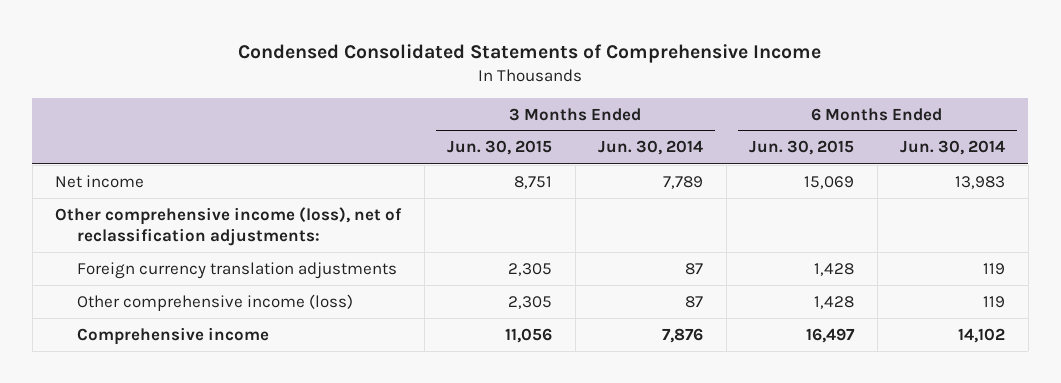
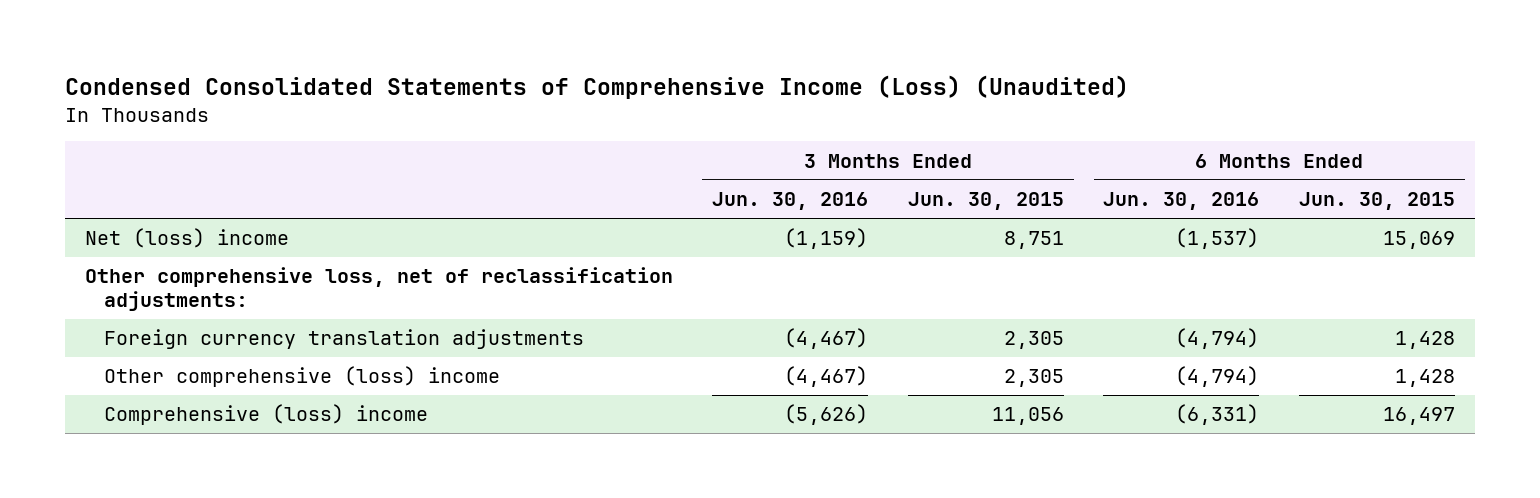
[238,44,822,64] Condensed Consolidated Statements of Comprehensive Income -> [64,75,1129,100] Condensed Consolidated Statements of Comprehensive Income (Loss) (Unaudited)
[598,140,704,156] Jun. 30, 2014 -> none
[900,140,1006,156] Jun. 30, 2014 -> none
none -> [712,192,869,211] Jun. 30, 2016
none -> [1103,192,1260,211] Jun. 30, 2016
[55,174,145,188] Net income -> [84,228,289,249] Net (loss) income
[55,206,403,246] Other comprehensive income (loss), net of reclassification adjustments: -> [84,267,673,312] Other comprehensive loss, net of reclassification adjustments:
[76,293,353,311] Other comprehensive income (loss) -> [104,366,501,388] Other comprehensive (loss) income
[76,326,269,345] Comprehensive income -> [104,404,429,426] Comprehensive (loss) income

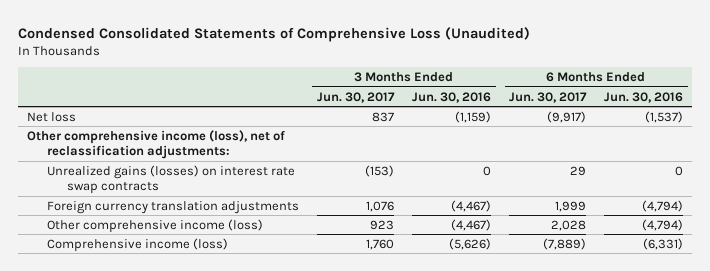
[64,75,1129,100] Condensed Consolidated Statements of Comprehensive Income (Loss) (Unaudited) -> [17,26,530,42] Condensed Consolidated Statements of Comprehensive Loss (Unaudited)
[907,192,1064,211] Jun. 30, 2015 -> none
[1299,192,1456,211] Jun. 30, 2015 -> none
none -> [316,91,395,103] Jun. 30, 2017
none -> [509,91,588,103] Jun. 30, 2017
[84,228,289,249] Net (loss) income -> [26,111,76,122] Net loss
[84,267,673,312] Other comprehensive loss, net of reclassification adjustments: -> [26,129,285,159] Other comprehensive income (loss), net of reclassification adjustments:
none -> [46,164,295,194] Unrealized gains (losses) on interest rate swap contracts
[104,366,501,388] Other comprehensive (loss) income -> [46,218,263,233] Other comprehensive income (loss)
[104,404,429,426] Comprehensive (loss) income -> [46,237,228,252] Comprehensive income (loss)

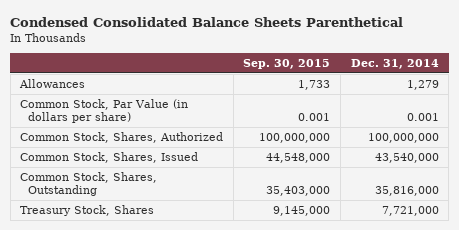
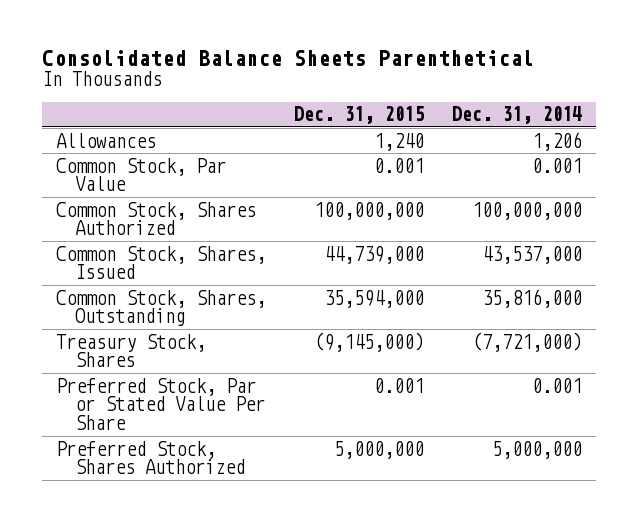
[10,17,404,28] Condensed Consolidated Balance Sheets Parenthetical -> [41,49,534,66] Consolidated Balance Sheets Parenthetical
[243,58,331,69] Sep. 30, 2015 -> none
none -> [294,106,425,125] Dec. 31, 2015
[406,79,439,90] 1,279 -> [532,131,583,151] 1,206
[20,98,189,124] Common Stock, Par Value (in dollars per share) -> [56,157,227,192] Common Stock, Par Value
[20,131,224,143] Common Stock, Shares, Authorized -> [56,201,257,236] Common Stock, Shares Authorized
[374,152,439,163] 43,540,000 -> [482,245,583,264] 43,537,000
[381,205,439,216] 7,721,000 -> [472,331,583,352] (7,721,000)
none -> [56,377,265,431] Preferred Stock, Par or Stated Value Per Share
none -> [56,440,245,475] Preferred Stock, Shares Authorized

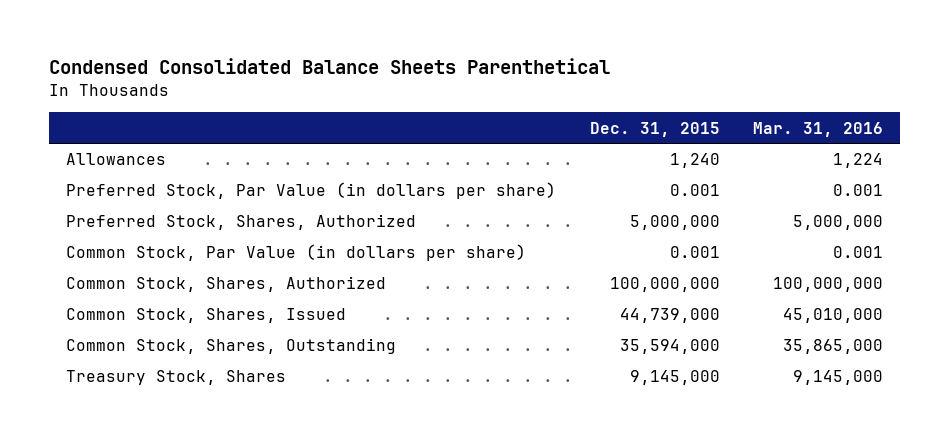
[41,49,534,66] Consolidated Balance Sheets Parenthetical -> [49,58,611,75] Condensed Consolidated Balance Sheets Parenthetical
[452,106,583,125] Dec. 31, 2014 -> none
none -> [753,121,884,137] Mar. 31, 2016
none -> [65,182,556,200] Preferred Stock, Par Value (in dollars per share)
none -> [65,214,416,231] Preferred Stock, Shares, Authorized
[56,157,227,192] Common Stock, Par Value -> [65,244,526,262] Common Stock, Par Value (in dollars per share)
[56,201,257,236] Common Stock, Shares Authorized -> [65,276,386,293] Common Stock, Shares, Authorized
[56,377,265,431] Preferred Stock, Par or Stated Value Per Share -> none
[56,440,245,475] Preferred Stock, Shares Authorized -> none
[314,331,425,352] (9,145,000) -> [629,370,720,386] 9,145,000

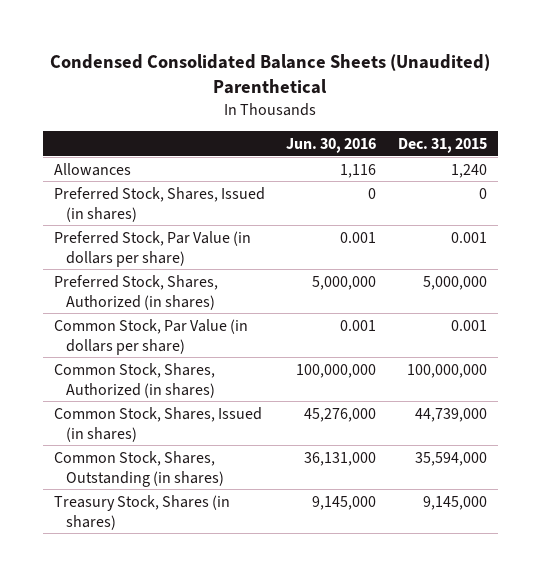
[49,58,611,75] Condensed Consolidated Balance Sheets Parenthetical -> [50,53,491,95] Condensed Consolidated Balance Sheets (Unaudited) Parenthetical
[753,121,884,137] Mar. 31, 2016 -> none
none -> [286,137,377,153] Jun. 30, 2016
none -> [53,186,265,222] Preferred Stock, Shares, Issued (in shares)
[65,214,416,231] Preferred Stock, Shares, Authorized -> [53,274,218,310] Preferred Stock, Shares, Authorized (in shares)
[65,276,386,293] Common Stock, Shares, Authorized -> [53,362,216,398] Common Stock, Shares, Authorized (in shares)
[65,308,346,324] Common Stock, Shares, Issued -> [53,406,262,442] Common Stock, Shares, Issued (in shares)
[65,338,396,355] Common Stock, Shares, Outstanding -> [53,450,225,487] Common Stock, Shares, Outstanding (in shares)
[65,370,286,386] Treasury Stock, Shares -> [53,494,230,530] Treasury Stock, Shares (in shares)

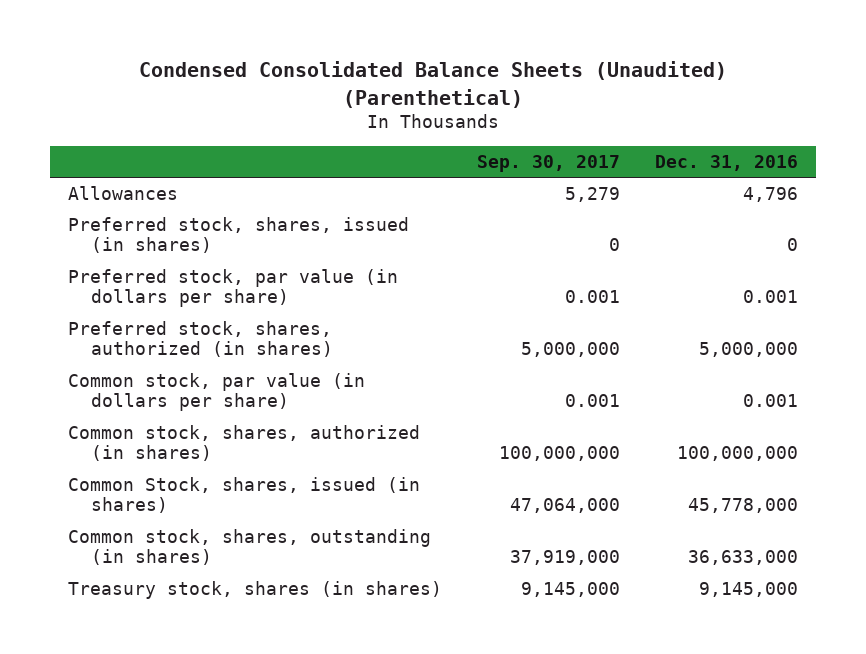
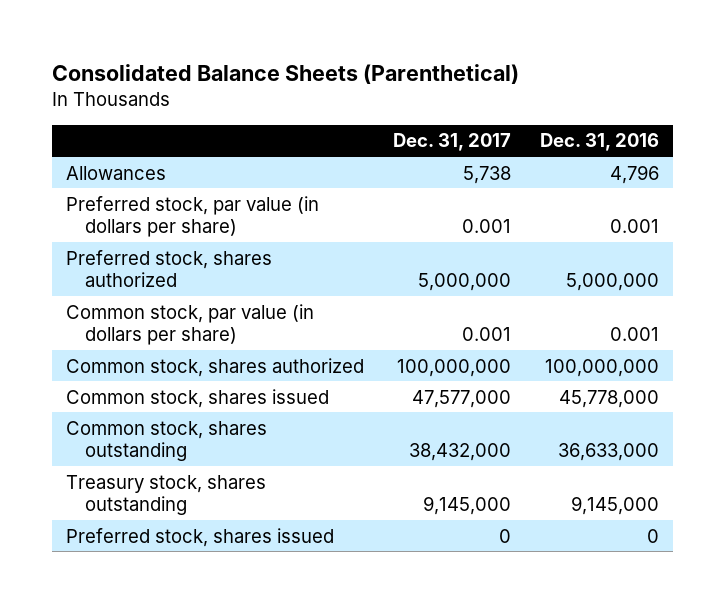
[139,61,728,108] Condensed Consolidated Balance Sheets (Unaudited) (Parenthetical) -> [51,63,519,84] Consolidated Balance Sheets (Parenthetical)
[477,154,621,172] Sep. 30, 2017 -> none
none -> [392,133,511,152] Dec. 31, 2017
[67,217,409,254] Preferred stock, shares, issued (in shares) -> none
[67,321,333,358] Preferred stock, shares, authorized (in shares) -> [65,249,272,288] Preferred stock, shares authorized
[67,425,420,462] Common stock, shares, authorized (in shares) -> [65,357,364,377] Common stock, shares authorized
[67,477,420,514] Common Stock, shares, issued (in shares) -> [65,388,329,408] Common stock, shares issued
[67,529,431,566] Common stock, shares, outstanding (in shares) -> [65,420,267,462] Common stock, shares outstanding
[67,581,442,600] Treasury stock, shares (in shares) -> [65,474,266,516] Treasury stock, shares outstanding
none -> [65,527,334,547] Preferred stock, shares issued

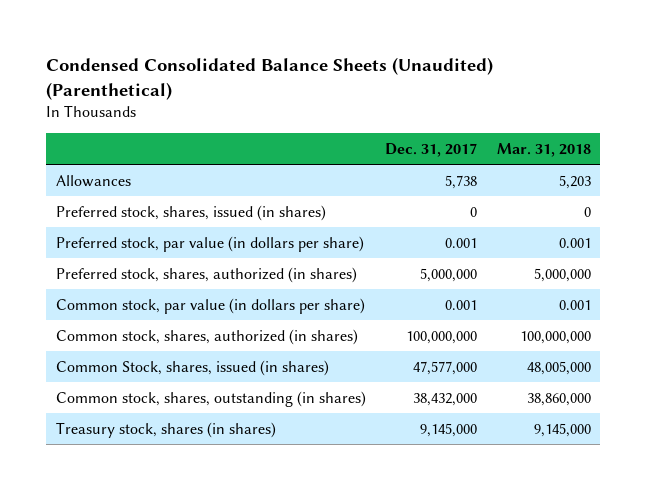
[51,63,519,84] Consolidated Balance Sheets (Parenthetical) -> [46,56,494,100] Condensed Consolidated Balance Sheets (Unaudited) (Parenthetical)
[539,133,659,152] Dec. 31, 2016 -> none
none -> [496,142,591,157] Mar. 31, 2018
none -> [55,204,326,221] Preferred stock, shares, issued (in shares)
[65,249,272,288] Preferred stock, shares authorized -> [55,266,357,283] Preferred stock, shares, authorized (in shares)
[65,527,334,547] Preferred stock, shares issued -> none
[65,357,364,377] Common stock, shares authorized -> [55,328,358,345] Common stock, shares, authorized (in shares)
[65,388,329,408] Common stock, shares issued -> [55,359,329,376] Common Stock, shares, issued (in shares)
[65,420,267,462] Common stock, shares outstanding -> [55,390,366,407] Common stock, shares, outstanding (in shares)
[65,474,266,516] Treasury stock, shares outstanding -> [55,421,276,438] Treasury stock, shares (in shares)

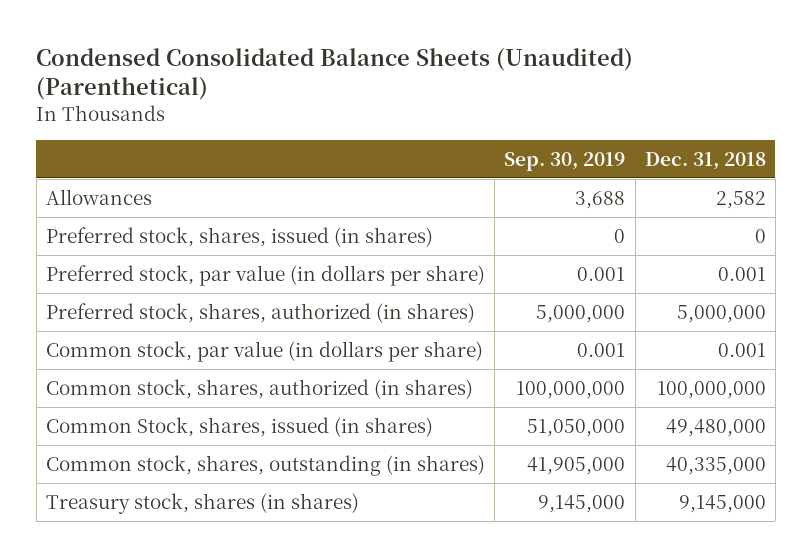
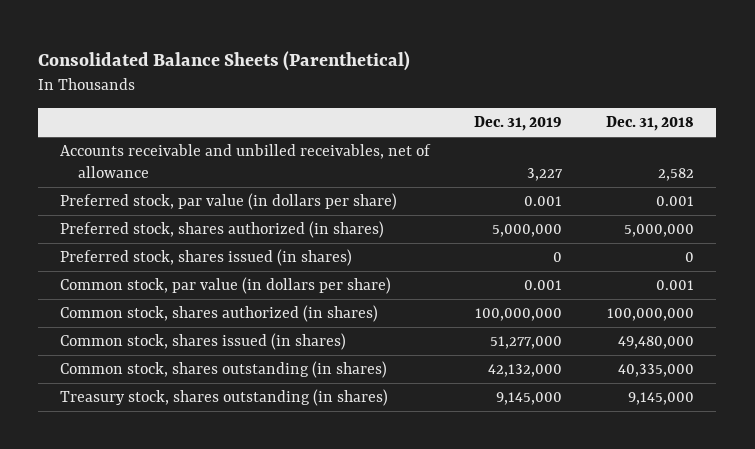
[36,47,634,101] Condensed Consolidated Balance Sheets (Unaudited) (Parenthetical) -> [38,51,411,72] Consolidated Balance Sheets (Parenthetical)
[504,151,626,171] Sep. 30, 2019 -> none
none -> [474,116,563,132] Dec. 31, 2019
[46,226,434,247] Preferred stock, shares, issued (in shares) -> none
[46,188,153,205] Allowances -> [60,144,432,178] Accounts receivable and unbilled receivables, net of allowance
[46,302,476,323] Preferred stock, shares, authorized (in shares) -> [60,221,385,239] Preferred stock, shares authorized (in shares)
none -> [60,249,353,267] Preferred stock, shares issued (in shares)
[46,378,474,399] Common stock, shares, authorized (in shares) -> [60,305,379,323] Common stock, shares authorized (in shares)
[46,416,434,437] Common Stock, shares, issued (in shares) -> [60,333,347,351] Common stock, shares issued (in shares)
[46,454,486,476] Common stock, shares, outstanding (in shares) -> [60,361,388,379] Common stock, shares outstanding (in shares)
[46,492,360,514] Treasury stock, shares (in shares) -> [60,389,389,407] Treasury stock, shares outstanding (in shares)

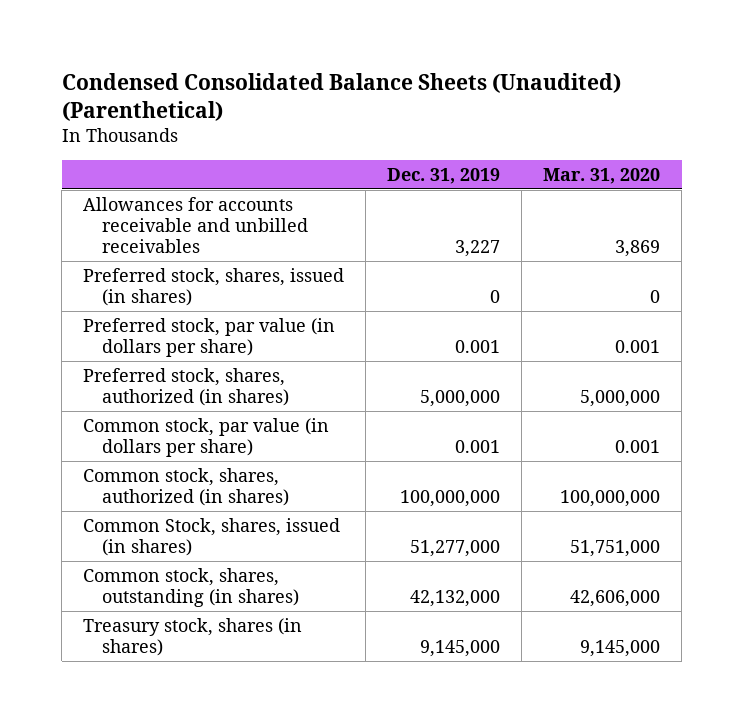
[38,51,411,72] Consolidated Balance Sheets (Parenthetical) -> [61,72,621,121] Condensed Consolidated Balance Sheets (Unaudited) (Parenthetical)
[606,116,695,132] Dec. 31, 2018 -> none
none -> [543,167,661,184] Mar. 31, 2020
[60,144,432,178] Accounts receivable and unbilled receivables, net of allowance -> [83,196,308,253] Allowances for accounts receivable and unbilled receivables
none -> [83,267,345,306] Preferred stock, shares, issued (in shares)
[60,249,353,267] Preferred stock, shares issued (in shares) -> none
[60,221,385,239] Preferred stock, shares authorized (in shares) -> [83,367,289,406] Preferred stock, shares, authorized (in shares)
[60,305,379,323] Common stock, shares authorized (in shares) -> [83,467,289,506] Common stock, shares, authorized (in shares)
[60,333,347,351] Common stock, shares issued (in shares) -> [83,517,341,556] Common Stock, shares, issued (in shares)
[60,361,388,379] Common stock, shares outstanding (in shares) -> [83,567,299,607] Common stock, shares, outstanding (in shares)
[60,389,389,407] Treasury stock, shares outstanding (in shares) -> [83,617,303,656] Treasury stock, shares (in shares)

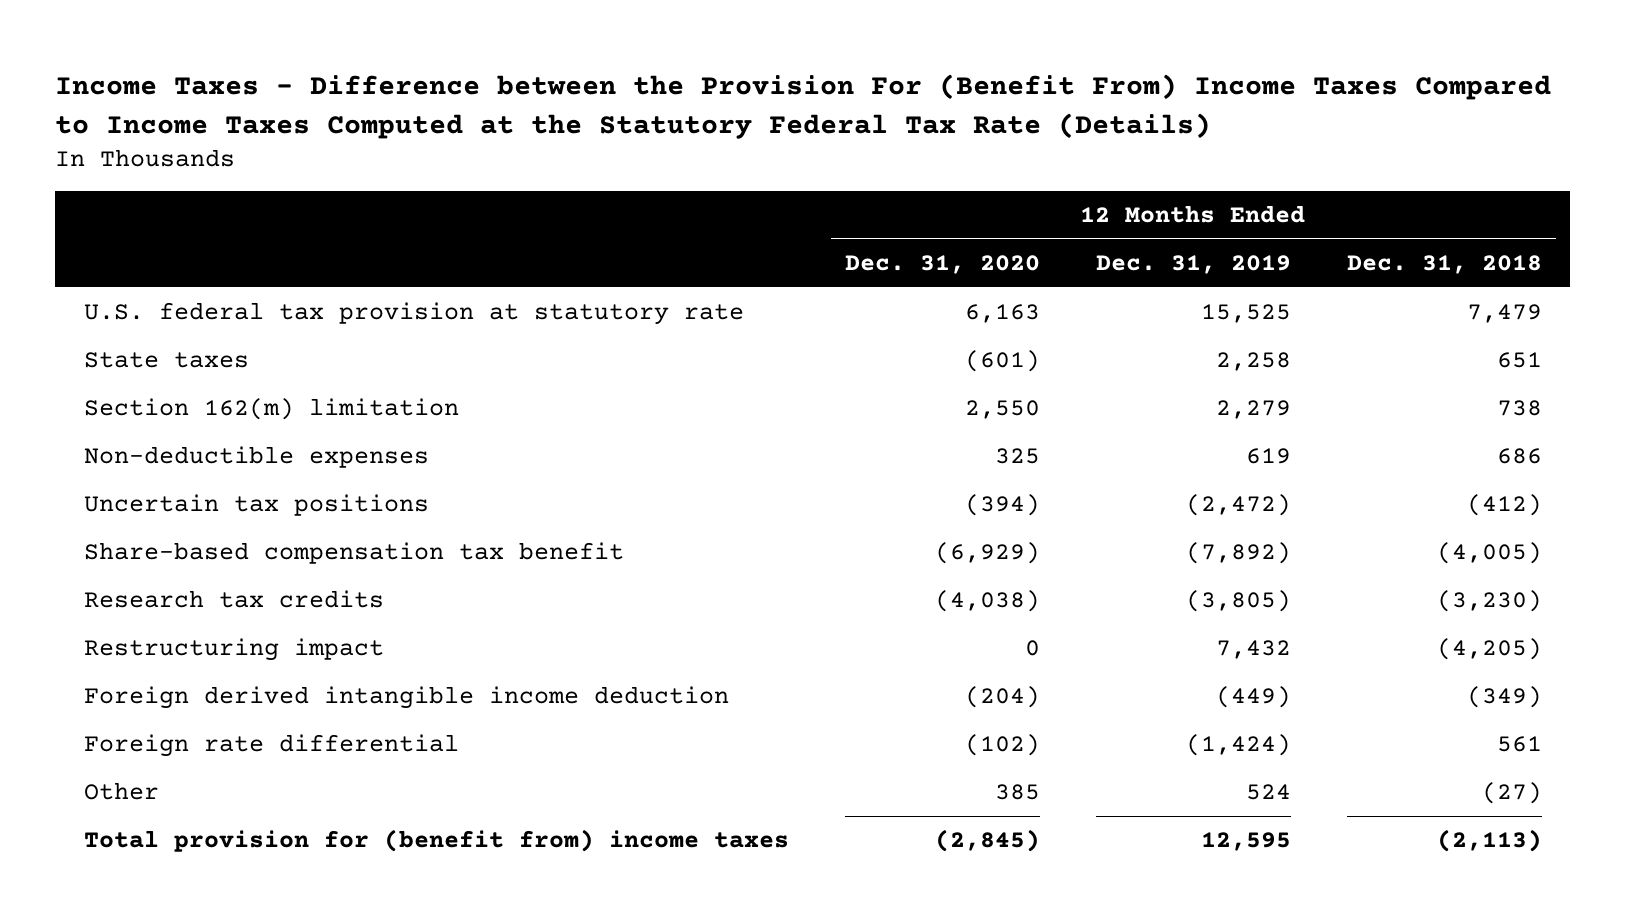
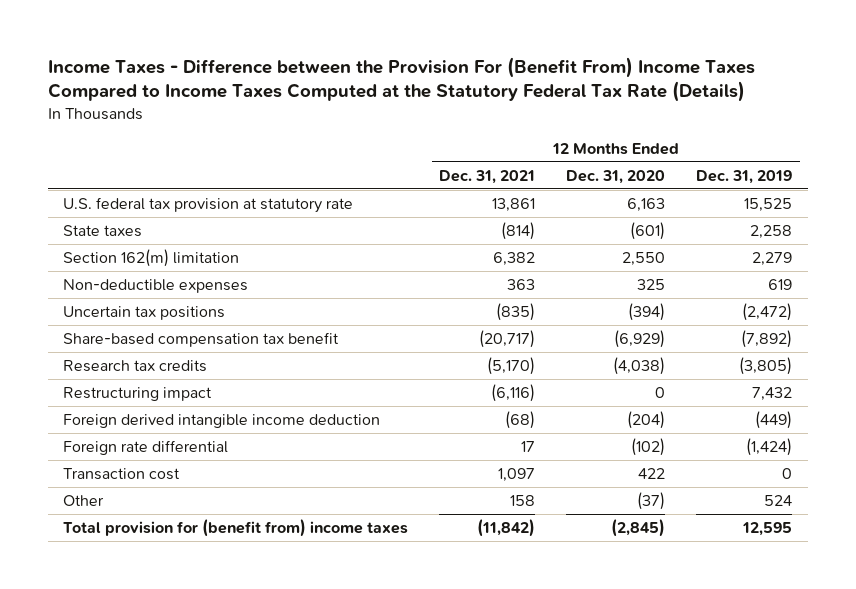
[1347,255,1543,275] Dec. 31, 2018 -> none
none -> [439,169,536,184] Dec. 31, 2021
none -> [63,468,181,481] Transaction cost
[994,784,1040,801] 385 -> [637,492,666,511] (37)

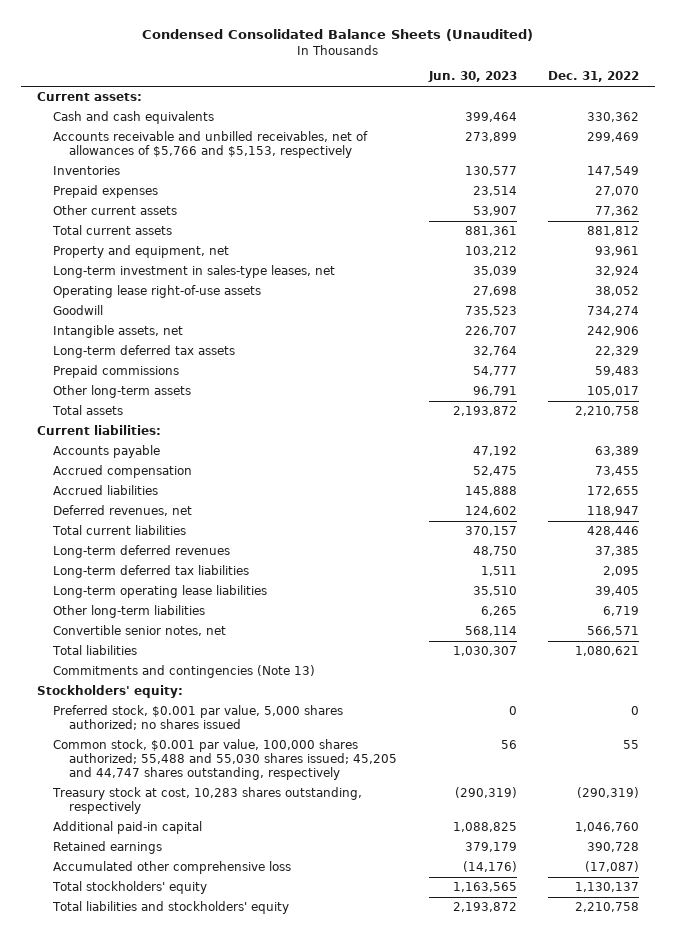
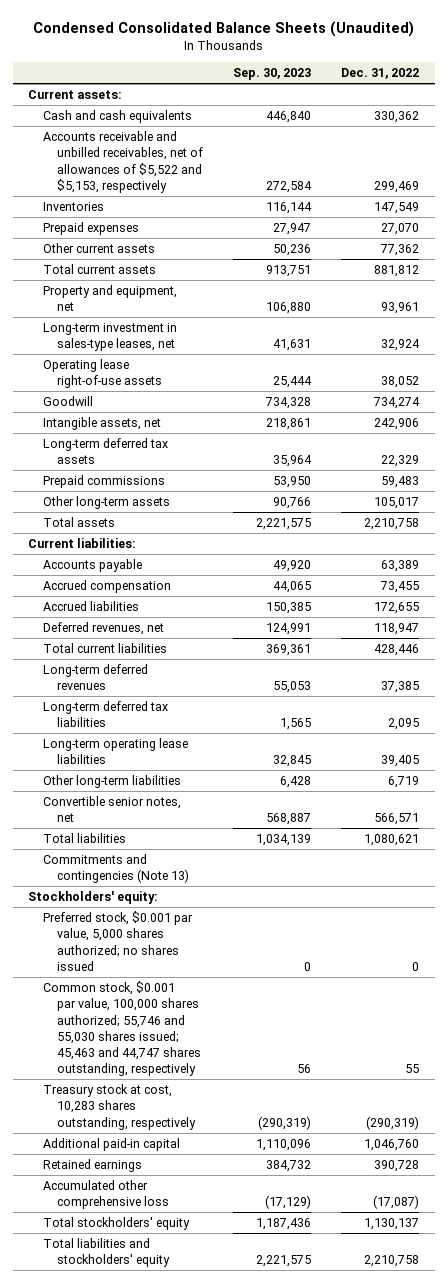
[427,71,517,83] Jun. 30, 2023 -> none
none -> [233,68,312,81] Sep. 30, 2023
[52,131,368,159] Accounts receivable and unbilled receivables, net of allowances of $5,766 and $5,153, respectively -> [42,130,203,193] Accounts receivable and unbilled receivables, net of allowances of $5,522 and $5,153, respectively
[52,739,397,781] Common stock, $0.001 par value, 100,000 shares authorized; 55,488 and 55,030 shares issued; 45,205 and 44,747 shares outstanding, respectively -> [42,980,201,1077] Common stock, $0.001 par value, 100,000 shares authorized; 55,746 and 55,030 shares issued; 45,463 and 44,747 shares outstanding, respectively

